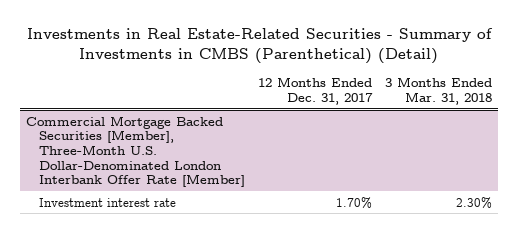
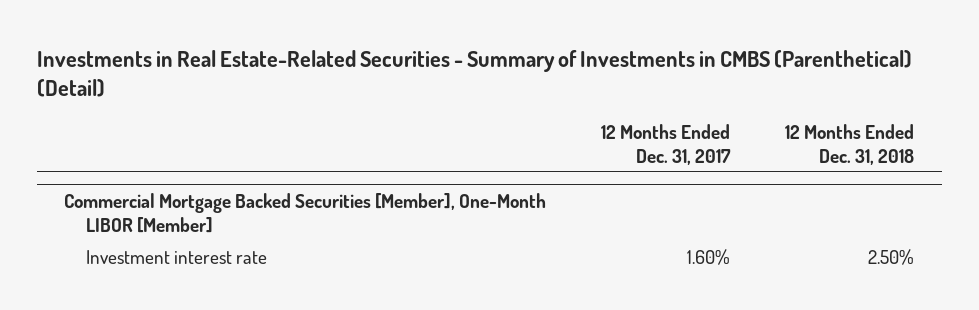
[384,77,492,105] 3 Months Ended Mar. 31, 2018 -> none
none -> [785,123,915,165] 12 Months Ended Dec. 31, 2018
[26,115,245,188] Commercial Mortgage Backed Securities [Member], Three-Month U.S. Dollar-Denominated London Interbank Offer Rate [Member] -> none
none -> [64,193,547,233] Commercial Mortgage Backed Securities [Member], One-Month LIBOR [Member]
[335,196,372,209] 1.70% -> [687,249,731,266] 1.60%

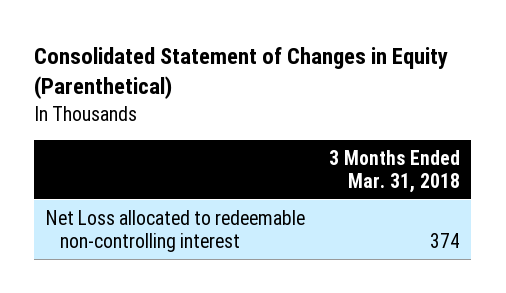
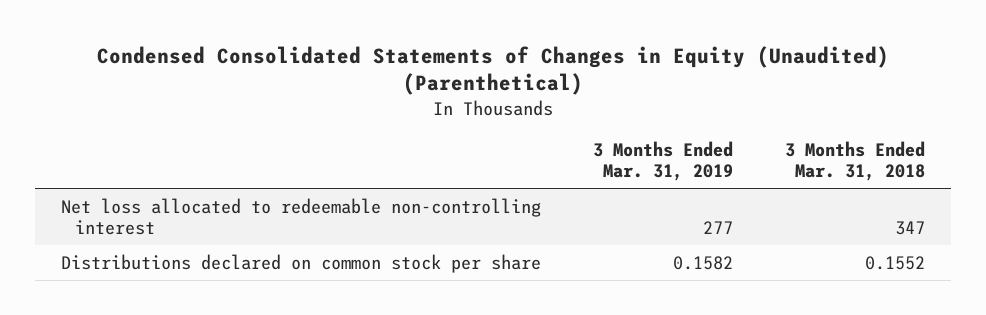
[34,47,449,100] Consolidated Statement of Changes in Equity (Parenthetical) -> [97,45,890,96] Condensed Consolidated Statements of Changes in Equity (Unaudited) (Parenthetical)
none -> [593,140,734,181] 3 Months Ended Mar. 31, 2019
[46,209,306,252] Net Loss allocated to redeemable non-controlling interest -> [61,197,542,235] Net loss allocated to redeemable non-controlling interest
[429,232,460,248] 374 -> [895,220,926,235] 347
none -> [61,253,542,273] Distributions declared on common stock per share

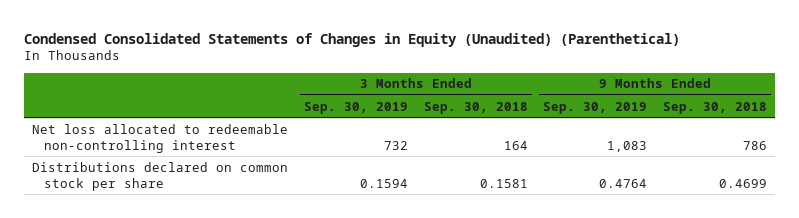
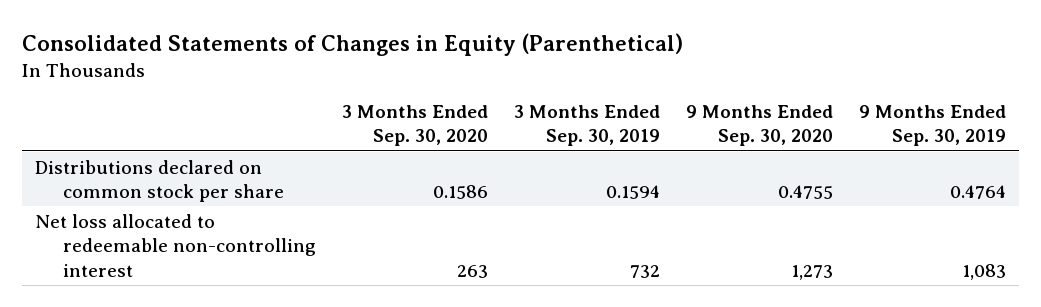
[24,32,681,47] Condensed Consolidated Statements of Changes in Equity (Unaudited) (Parenthetical) -> [21,33,683,57] Consolidated Statements of Changes in Equity (Parenthetical)
[423,101,528,114] Sep. 30, 2018 -> none
[663,101,768,114] Sep. 30, 2018 -> none
none -> [342,104,489,147] 3 Months Ended Sep. 30, 2020
none -> [686,104,834,147] 9 Months Ended Sep. 30, 2020
[32,123,289,153] Net loss allocated to redeemable non-controlling interest -> [34,213,317,277] Net loss allocated to redeemable non-controlling interest

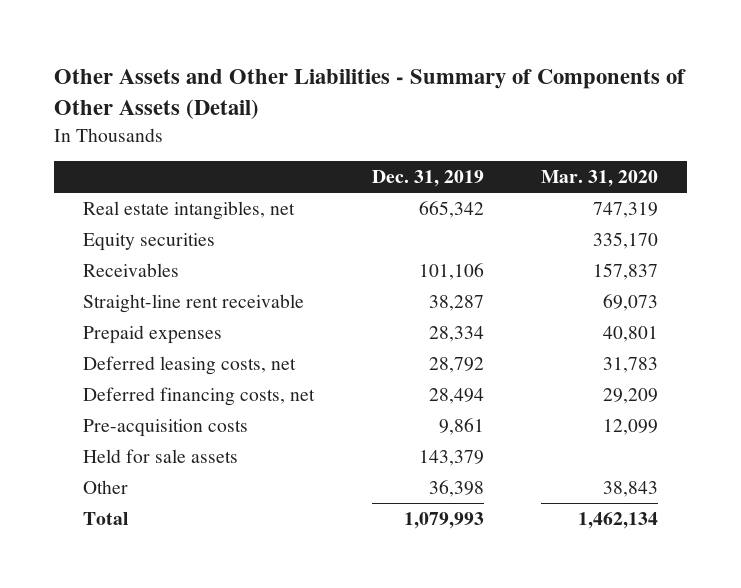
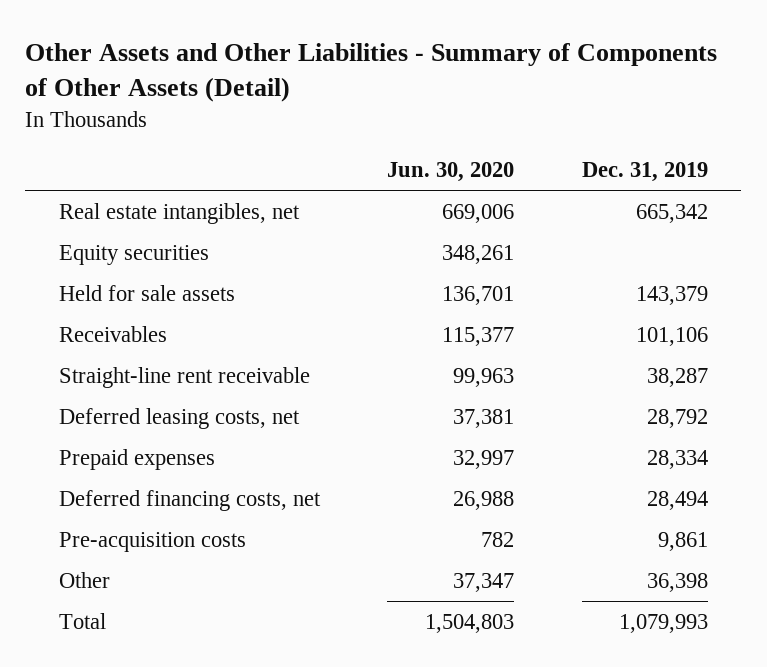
[541,170,659,188] Mar. 31, 2020 -> none
none -> [387,162,515,183] Jun. 30, 2020
[82,449,238,464] Held for sale assets -> [59,284,236,301] Held for sale assets
[82,325,222,345] Prepaid expenses -> [59,448,216,470] Prepaid expenses

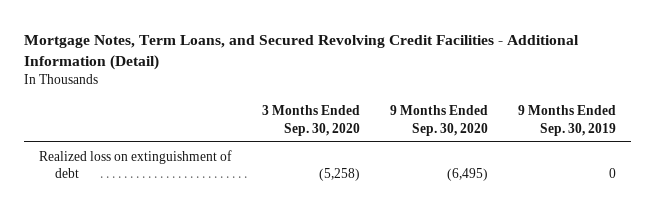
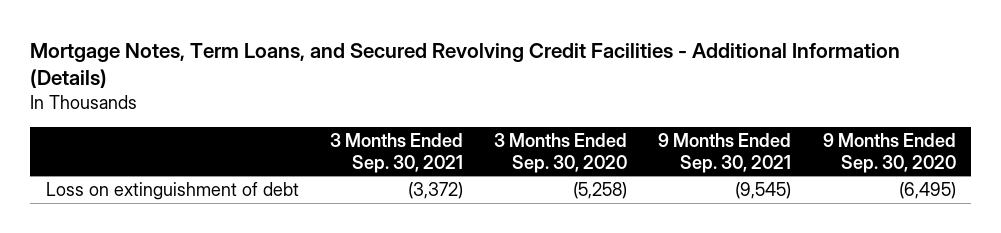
[23,34,579,70] Mortgage Notes, Term Loans, and Secured Revolving Credit Facilities - Additional Information (Detail) -> [29,42,900,89] Mortgage Notes, Term Loans, and Secured Revolving Credit Facilities - Additional Information (Details)
[517,105,616,136] 9 Months Ended Sep. 30, 2019 -> none
none -> [329,133,463,173] 3 Months Ended Sep. 30, 2021
none -> [658,133,792,173] 9 Months Ended Sep. 30, 2021
[38,149,232,179] Realized loss on extinguishment of debt -> [45,181,299,200] Loss on extinguishment of debt

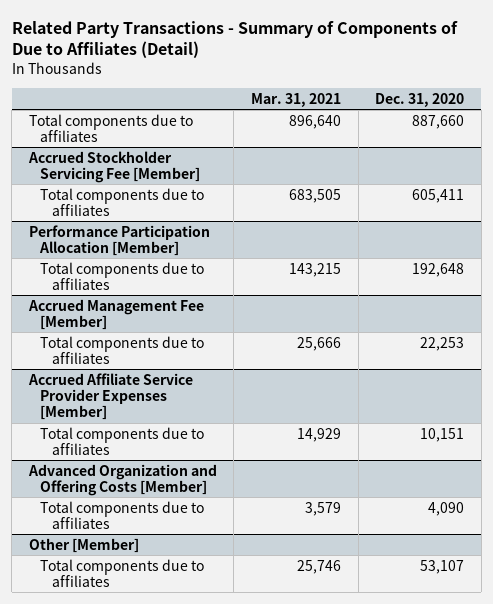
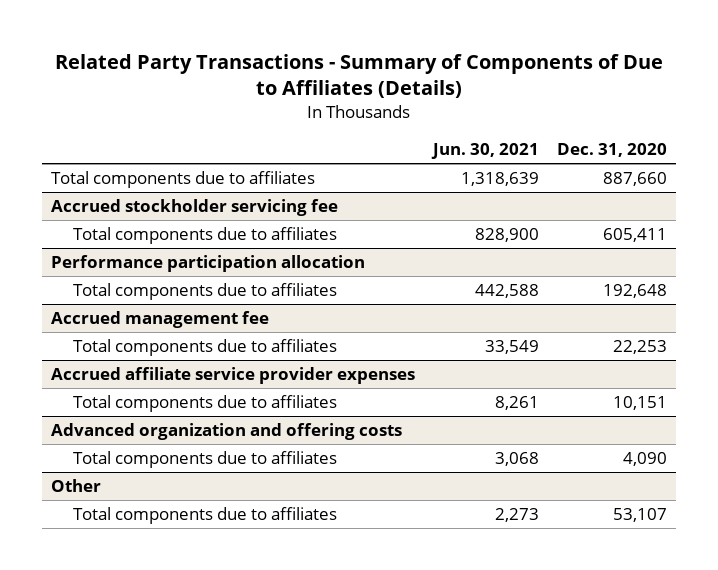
[11,20,458,59] Related Party Transactions - Summary of Components of Due to Affiliates (Detail) -> [55,53,664,98] Related Party Transactions - Summary of Components of Due to Affiliates (Details)
[250,92,341,107] Mar. 31, 2021 -> none
none -> [431,143,540,160] Jun. 30, 2021
[27,150,201,183] Accrued Stockholder Servicing Fee [Member] -> [51,199,339,217] Accrued stockholder servicing fee
[28,224,210,256] Performance Participation Allocation [Member] -> [51,255,366,273] Performance participation allocation
[27,298,204,330] Accrued Management Fee [Member] -> [51,311,270,329] Accrued management fee
[27,372,193,421] Accrued Affiliate Service Provider Expenses [Member] -> [51,367,416,385] Accrued affiliate service provider expenses
[27,463,217,496] Advanced Organization and Offering Costs [Member] -> [51,423,403,441] Advanced organization and offering costs
[28,537,139,553] Other [Member] -> [51,479,102,493] Other

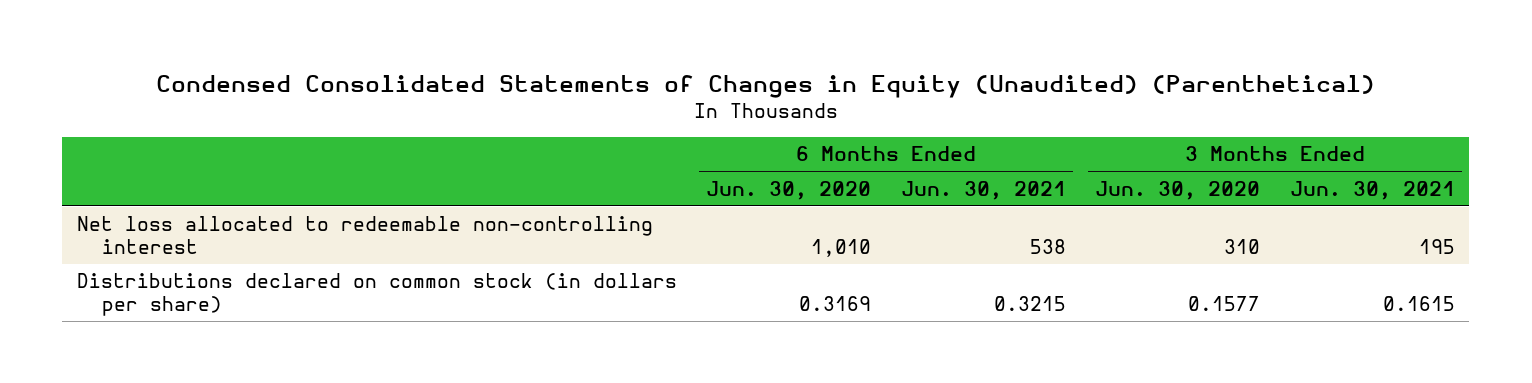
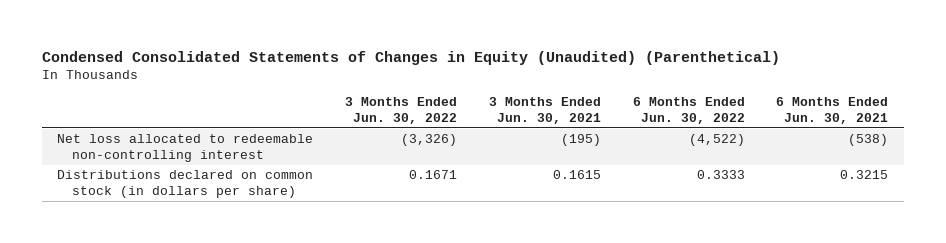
[706,180,872,200] Jun. 30, 2020 -> none
[1095,180,1261,200] Jun. 30, 2020 -> none
none -> [345,97,458,125] 3 Months Ended Jun. 30, 2022
none -> [632,97,745,125] 6 Months Ended Jun. 30, 2022
[1029,238,1066,254] 538 -> [848,134,889,147] (538)
[1418,238,1455,254] 195 -> [560,134,601,147] (195)

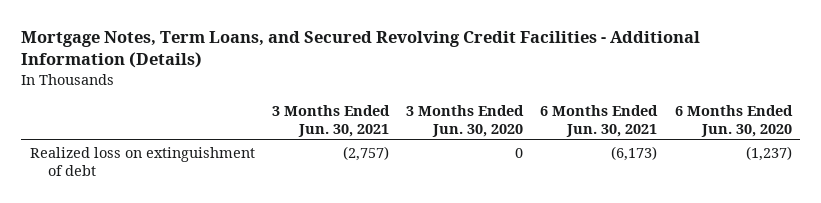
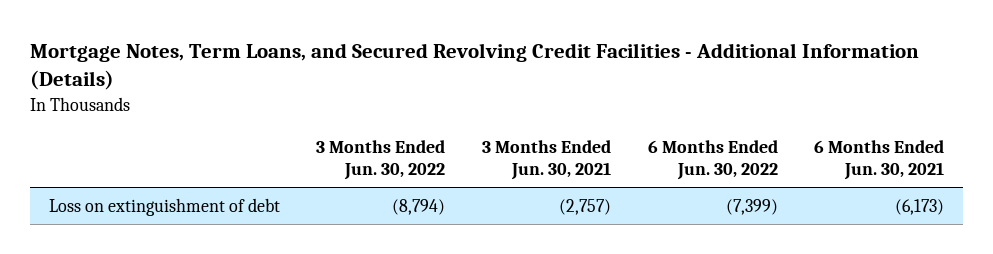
[406,104,525,137] 3 Months Ended Jun. 30, 2020 -> none
[674,104,793,137] 6 Months Ended Jun. 30, 2020 -> none
none -> [316,140,446,181] 3 Months Ended Jun. 30, 2022
none -> [647,140,778,181] 6 Months Ended Jun. 30, 2022
[29,146,255,176] Realized loss on extinguishment of debt -> [48,198,280,217] Loss on extinguishment of debt

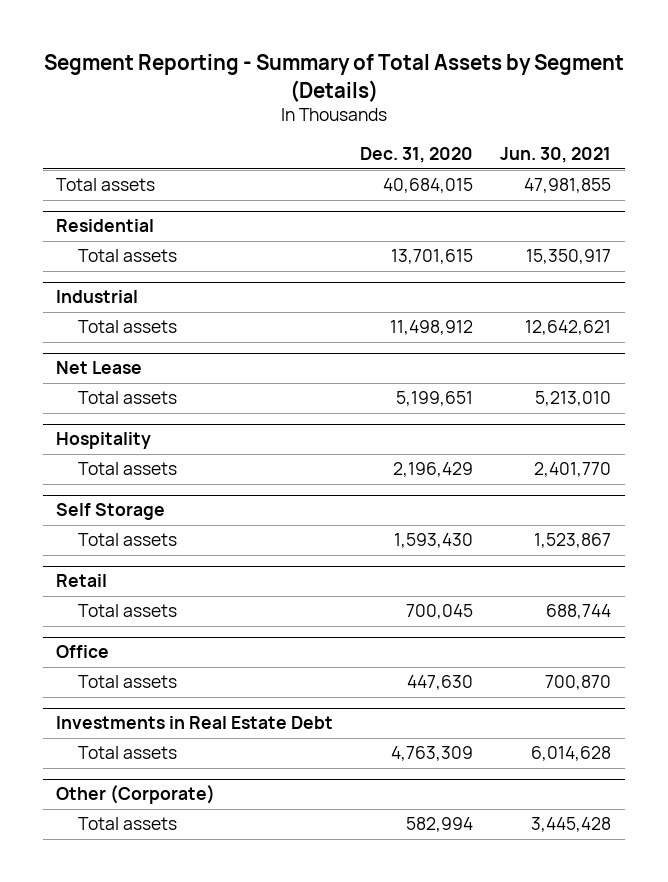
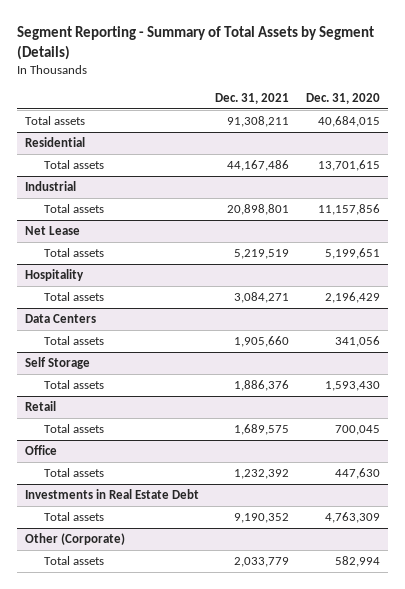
[500,147,612,164] Jun. 30, 2021 -> none
none -> [215,92,290,104] Dec. 31, 2021
[390,320,474,336] 11,498,912 -> [317,203,380,215] 11,157,856
none -> [25,313,97,323] Data Centers
none -> [43,335,104,345] Total assets

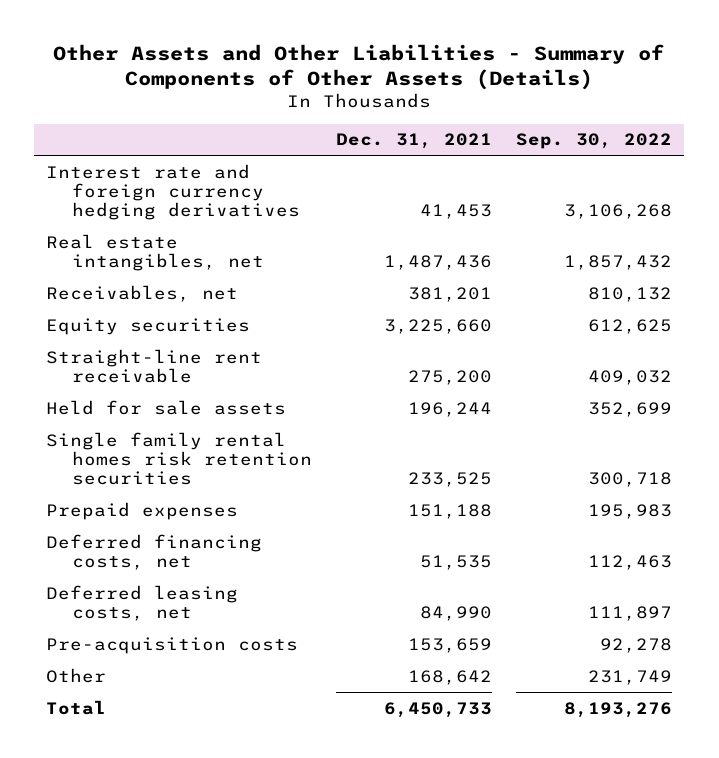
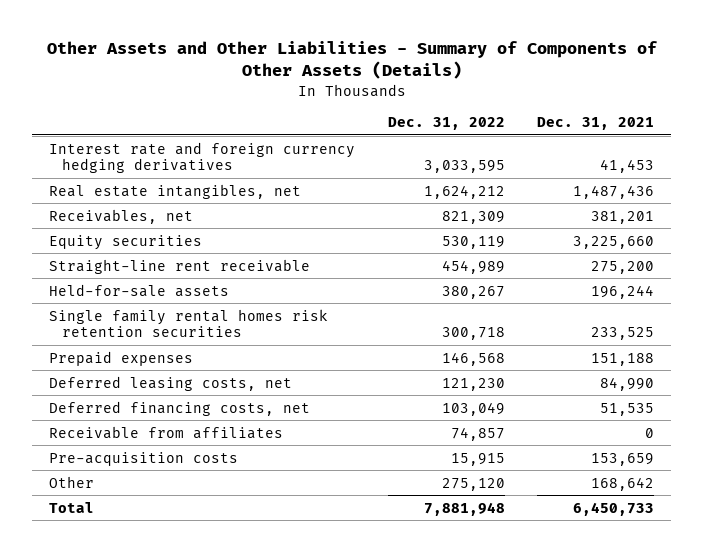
[516,133,673,150] Sep. 30, 2022 -> none
none -> [387,117,505,131] Dec. 31, 2022
[46,399,287,415] Held for sale assets -> [48,283,229,297] Held-for-sale assets
[46,533,263,570] Deferred financing costs, net -> [48,400,310,416] Deferred financing costs, net
none -> [48,425,283,439] Receivable from affiliates

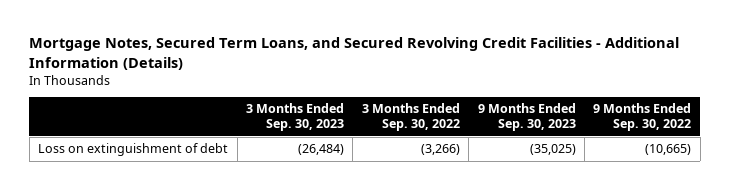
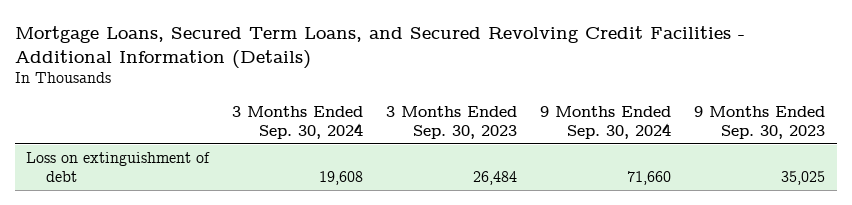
[29,37,680,70] Mortgage Notes, Secured Term Loans, and Secured Revolving Credit Facilities - Additional Information (Details) -> [14,25,745,69] Mortgage Loans, Secured Term Loans, and Secured Revolving Credit Facilities - Additional Information (Details)
[361,103,460,132] 3 Months Ended Sep. 30, 2022 -> none
[593,103,692,132] 9 Months Ended Sep. 30, 2022 -> none
none -> [232,106,364,140] 3 Months Ended Sep. 30, 2024
none -> [540,106,672,140] 9 Months Ended Sep. 30, 2024
[297,144,344,156] (26,484) -> [473,171,518,186] 26,484
[529,144,576,156] (35,025) -> [781,171,826,186] 35,025

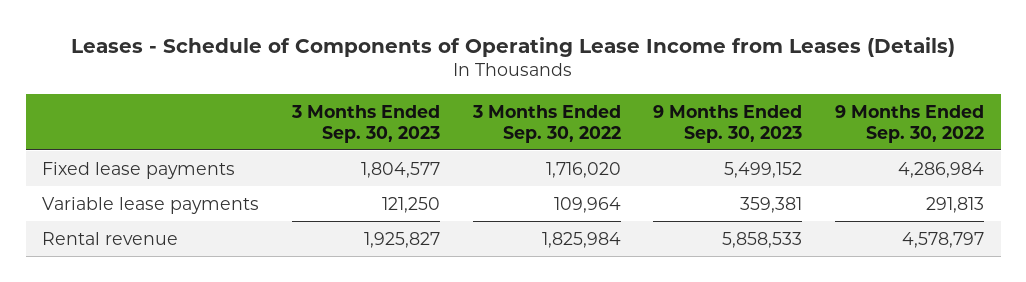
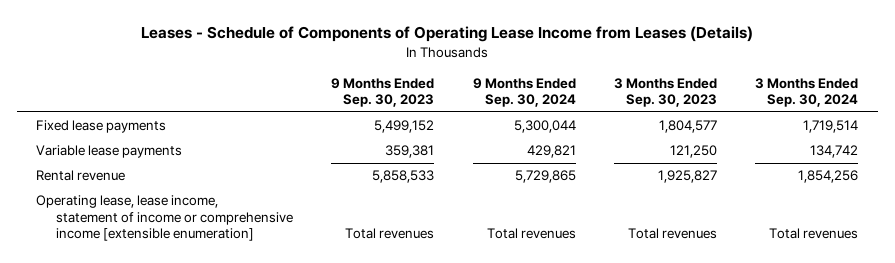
[471,104,621,143] 3 Months Ended Sep. 30, 2022 -> none
[835,104,985,143] 9 Months Ended Sep. 30, 2022 -> none
none -> [472,77,576,108] 9 Months Ended Sep. 30, 2024
none -> [755,77,859,108] 3 Months Ended Sep. 30, 2024
none -> [36,195,293,242] Operating lease, lease income, statement of income or comprehensive income [extensible enumeration]

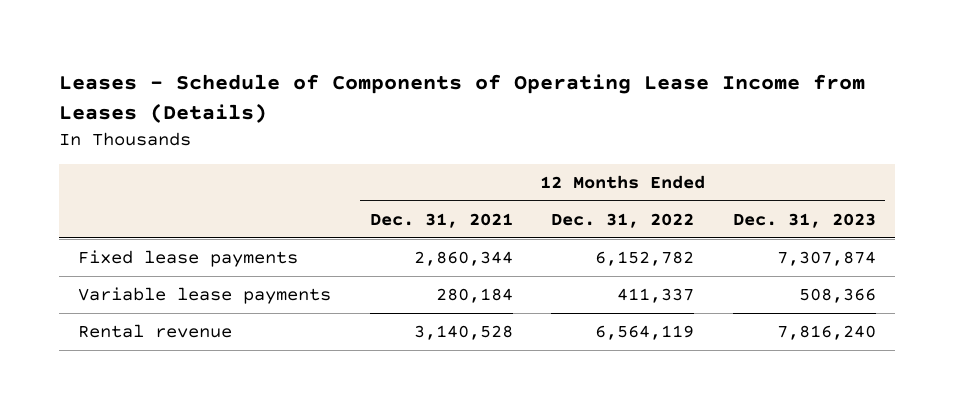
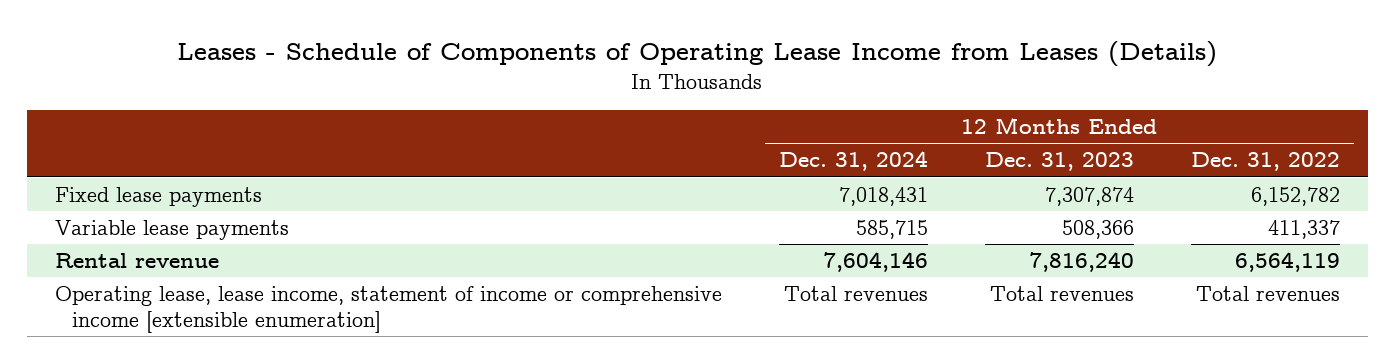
[369,213,513,229] Dec. 31, 2021 -> none
none -> [778,151,928,172] Dec. 31, 2024
none -> [55,285,723,333] Operating lease, lease income, statement of income or comprehensive income [extensible enumeration]

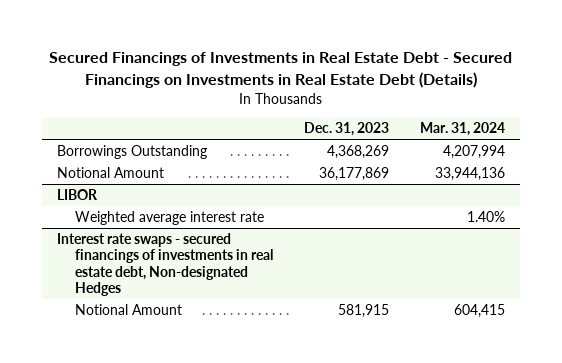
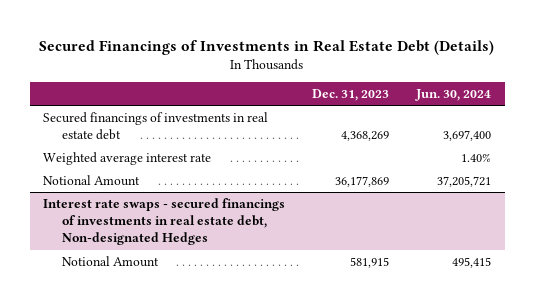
[48,52,512,88] Secured Financings of Investments in Real Estate Debt - Secured Financings on Investments in Real Estate Debt (Details) -> [39,39,495,55] Secured Financings of Investments in Real Estate Debt (Details)
[419,122,505,137] Mar. 31, 2024 -> none
none -> [415,88,492,101] Jun. 30, 2024
[56,188,98,200] LIBOR -> none
[56,144,207,159] Borrowings Outstanding -> [43,111,269,141] Secured financings of investments in real estate debt
[56,166,164,178] Notional Amount -> [43,174,141,186] Notional Amount

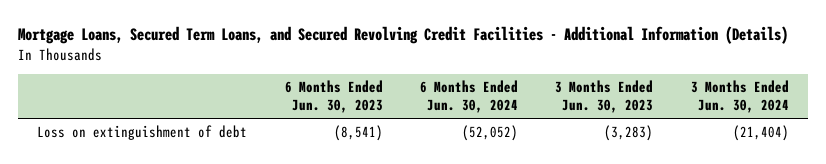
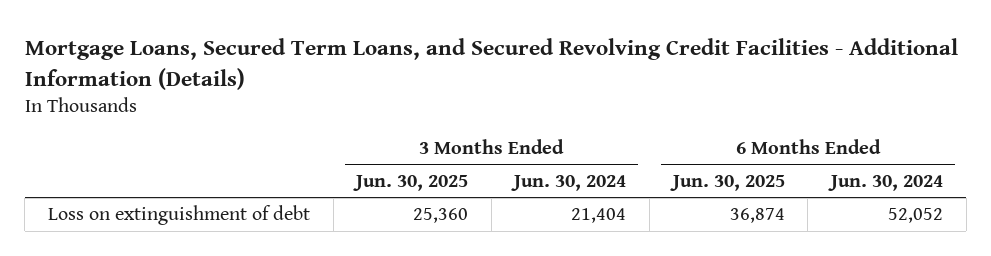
[284,80,383,113] 6 Months Ended Jun. 30, 2023 -> none
[555,80,654,113] 3 Months Ended Jun. 30, 2023 -> none
none -> [353,174,469,191] Jun. 30, 2025
none -> [669,174,785,191] Jun. 30, 2025
[462,125,519,142] (52,052) -> [887,208,943,224] 52,052
[732,125,789,142] (21,404) -> [571,208,627,224] 21,404

